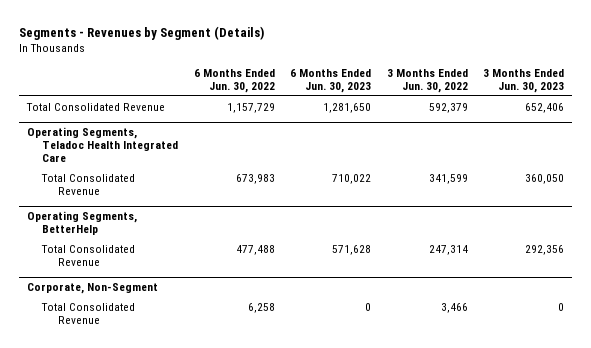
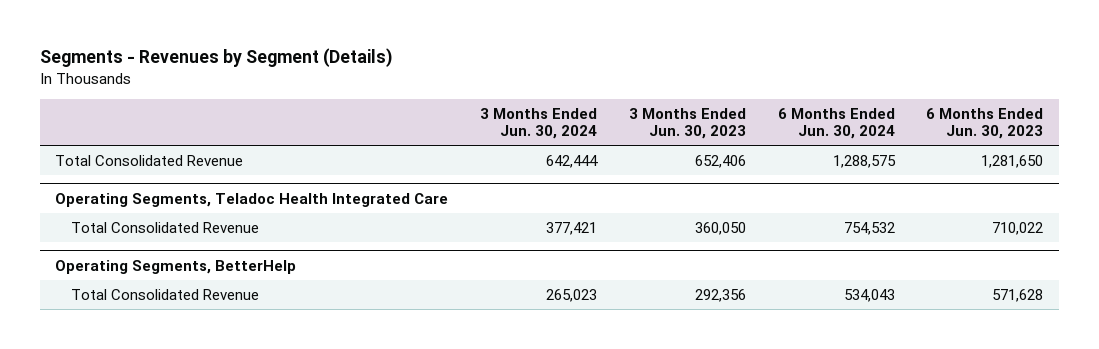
[193,69,275,94] 6 Months Ended Jun. 30, 2022 -> none
[386,69,468,94] 3 Months Ended Jun. 30, 2022 -> none
none -> [480,107,598,140] 3 Months Ended Jun. 30, 2024
none -> [777,107,895,140] 6 Months Ended Jun. 30, 2024
[27,283,159,295] Corporate, Non-Segment -> none
[41,302,136,324] Total Consolidated Revenue -> none

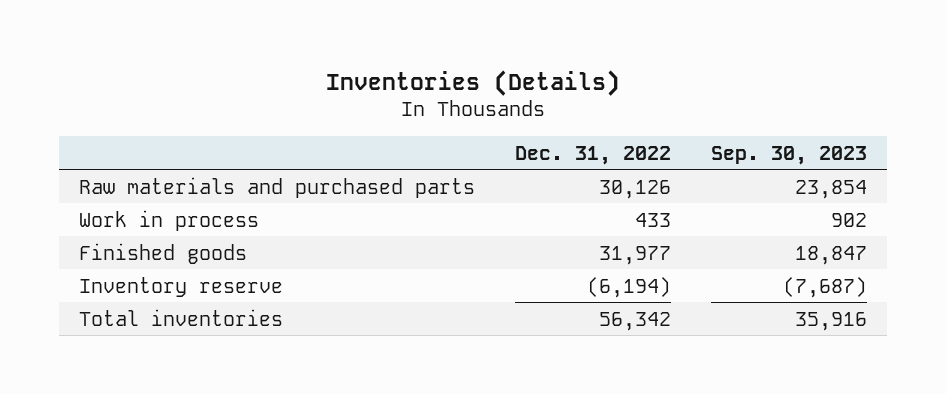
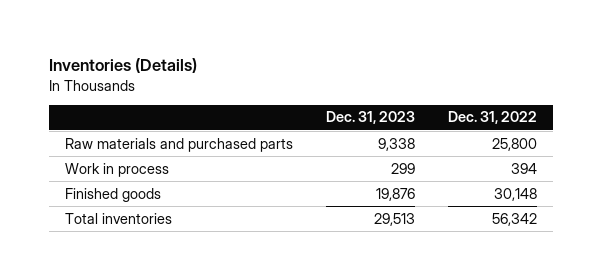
[710,145,867,165] Sep. 30, 2023 -> none
none -> [326,111,416,125] Dec. 31, 2023
[78,276,283,297] Inventory reserve -> none
[598,179,671,199] 30,126 -> [491,137,537,151] 25,800
[634,212,671,227] 433 -> [510,162,537,174] 394
[598,245,671,265] 31,977 -> [493,187,537,201] 30,148

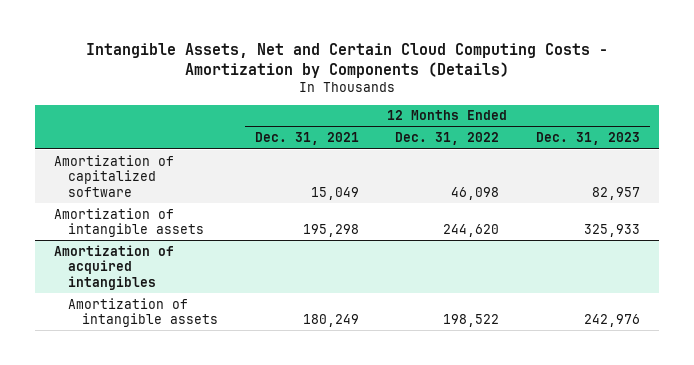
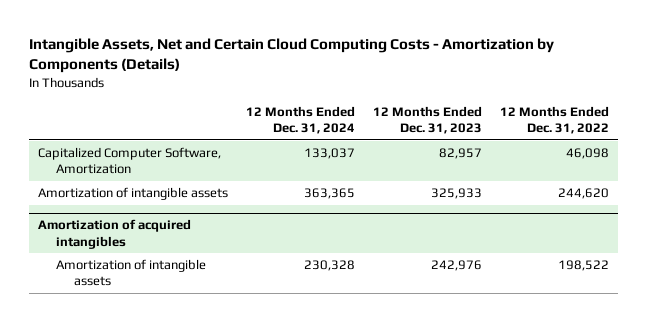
[254,132,359,146] Dec. 31, 2021 -> none
none -> [245,105,355,135] 12 Months Ended Dec. 31, 2024
[53,154,174,197] Amortization of capitalized software -> [37,147,221,175] Capitalized Computer Software, Amortization

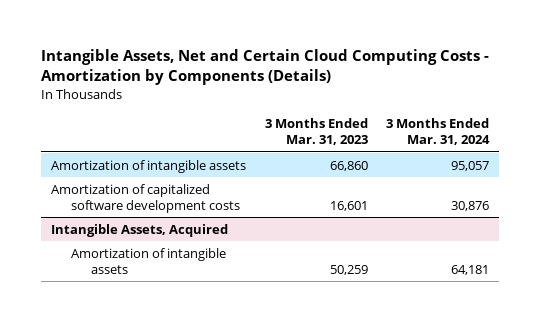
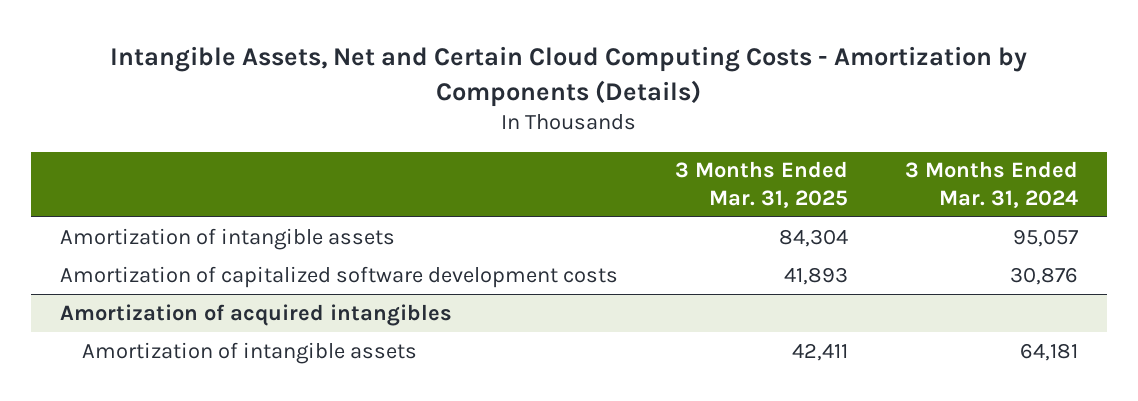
[264,118,368,146] 3 Months Ended Mar. 31, 2023 -> none
none -> [674,161,848,208] 3 Months Ended Mar. 31, 2025
[50,223,228,237] Intangible Assets, Acquired -> [59,303,452,326] Amortization of acquired intangibles

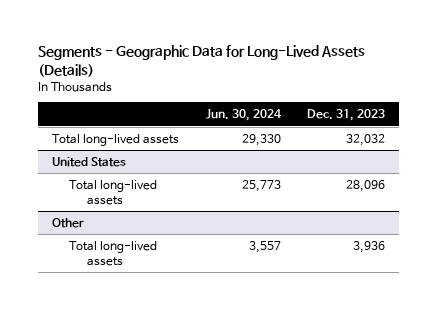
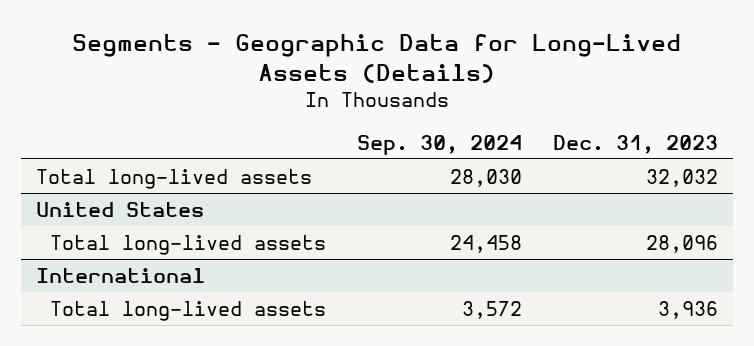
[205,109,282,122] Jun. 30, 2024 -> none
none -> [357,134,523,155] Sep. 30, 2024
[51,217,84,228] Other -> [36,267,206,283] International

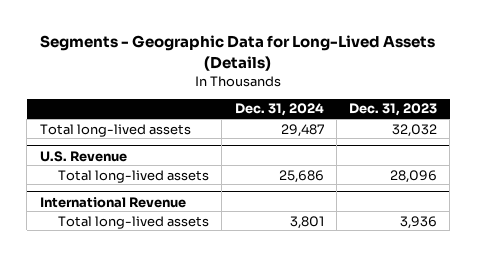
[357,134,523,155] Sep. 30, 2024 -> none
none -> [234,103,324,117] Dec. 31, 2024
[36,201,205,217] United States -> [39,150,127,162] U.S. Revenue
[36,267,206,283] International -> [39,196,186,208] International Revenue

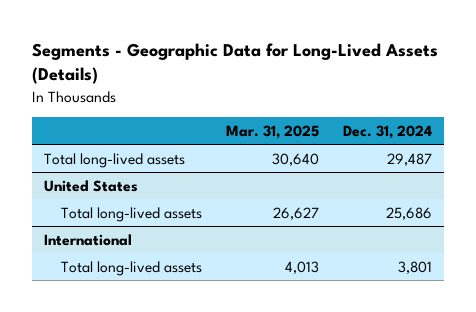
[349,103,438,117] Dec. 31, 2023 -> none
none -> [225,124,319,139] Mar. 31, 2025
[39,150,127,162] U.S. Revenue -> [43,179,138,192] United States
[39,196,186,208] International Revenue -> [43,233,132,246] International

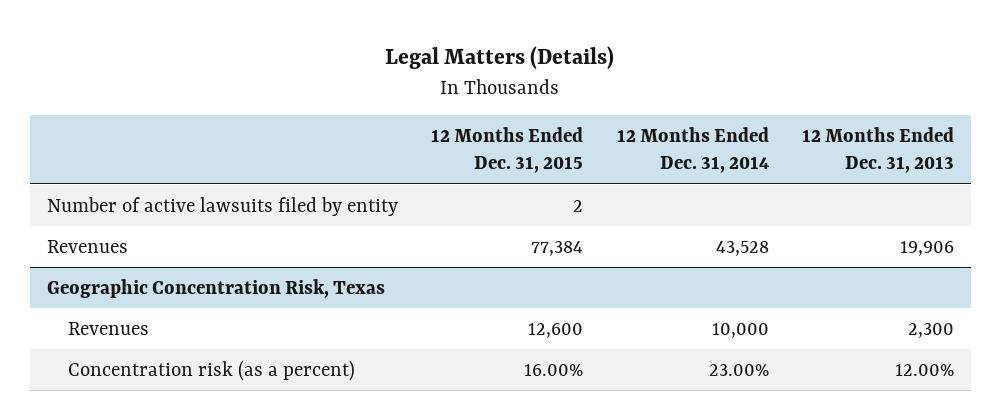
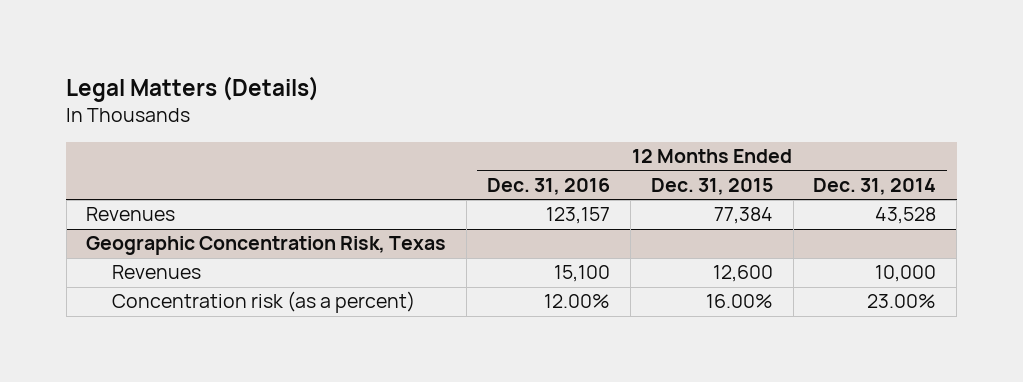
[801,127,954,173] 12 Months Ended Dec. 31, 2013 -> none
none -> [487,177,611,195] Dec. 31, 2016
[47,196,399,216] Number of active lawsuits filed by entity -> none

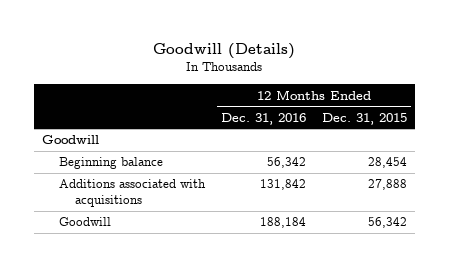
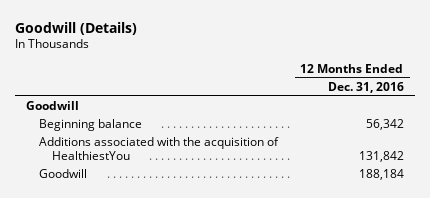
[321,112,407,125] Dec. 31, 2015 -> none
[58,179,206,208] Additions associated with acquisitions -> [39,137,280,160] Additions associated with the acquisition of HealthiestYou

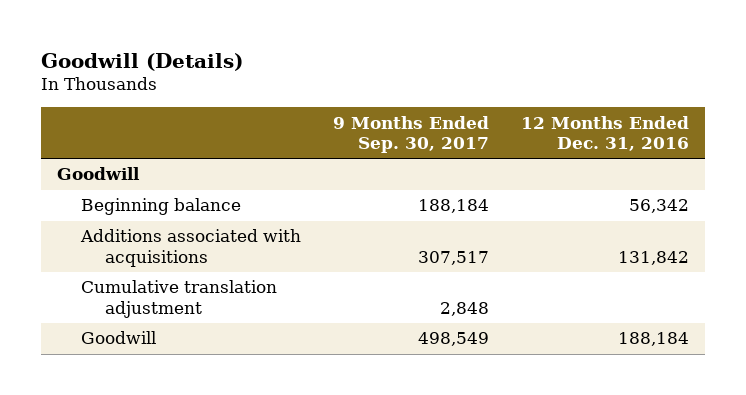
none -> [333,115,490,154] 9 Months Ended Sep. 30, 2017
[39,137,280,160] Additions associated with the acquisition of HealthiestYou -> [80,229,302,267] Additions associated with acquisitions
none -> [81,280,278,318] Cumulative translation adjustment

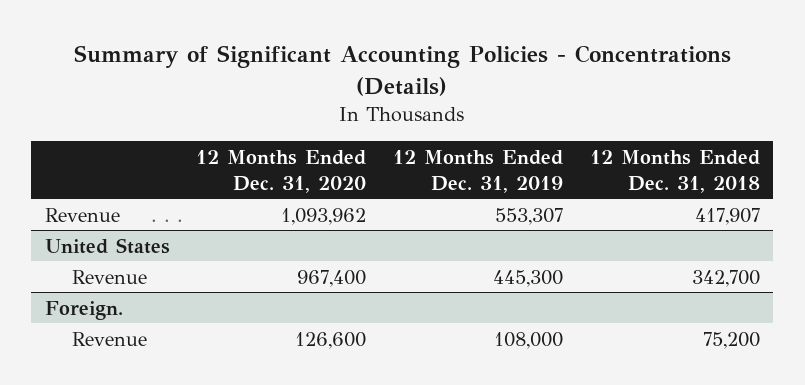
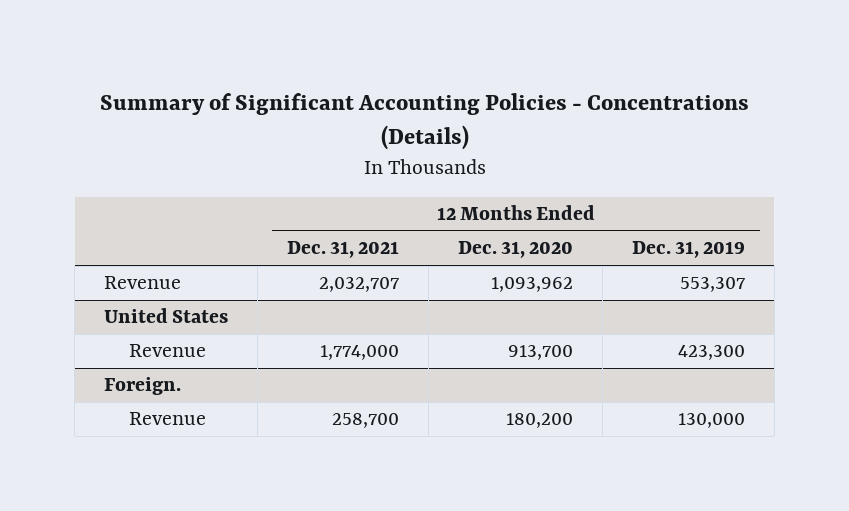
[589,149,760,193] 12 Months Ended Dec. 31, 2018 -> none
none -> [287,241,400,259] Dec. 31, 2021
[297,269,367,287] 967,400 -> [507,345,573,361] 913,700
[493,269,564,287] 445,300 -> [677,345,745,361] 423,300
[295,331,367,349] 126,600 -> [505,413,573,429] 180,200
[494,331,564,349] 108,000 -> [677,413,745,429] 130,000

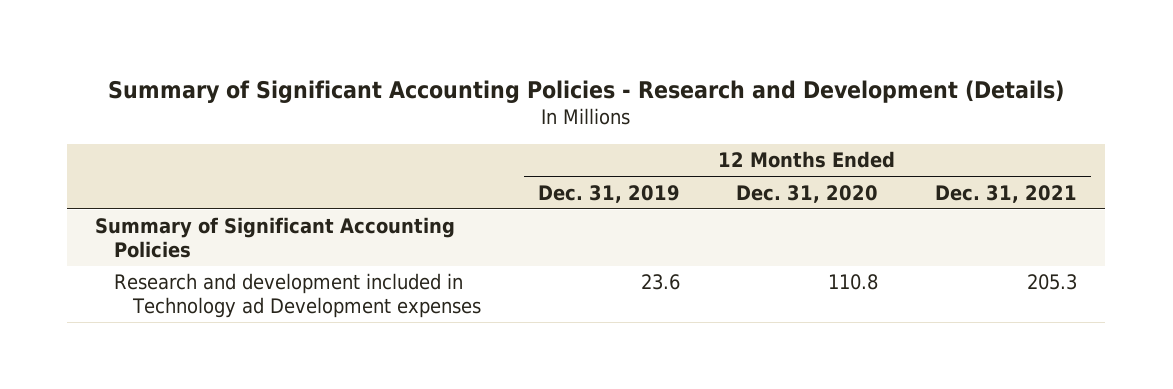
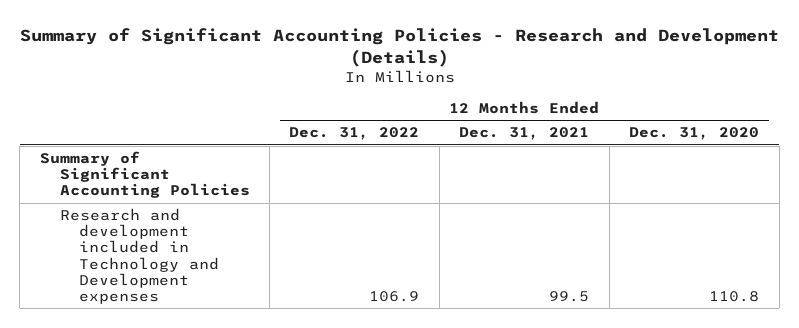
[537,184,680,203] Dec. 31, 2019 -> none
none -> [289,127,420,141] Dec. 31, 2022
[114,273,482,318] Research and development included in Technology ad Development expenses -> [59,208,220,304] Research and development included in Technology and Development expenses
[1027,274,1078,291] 205.3 -> [549,290,590,302] 99.5

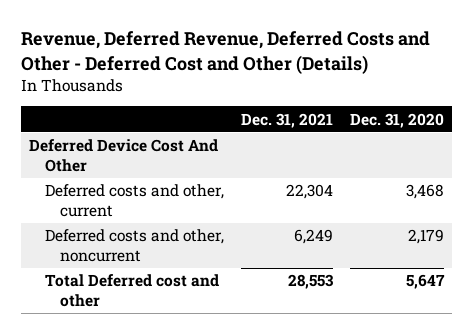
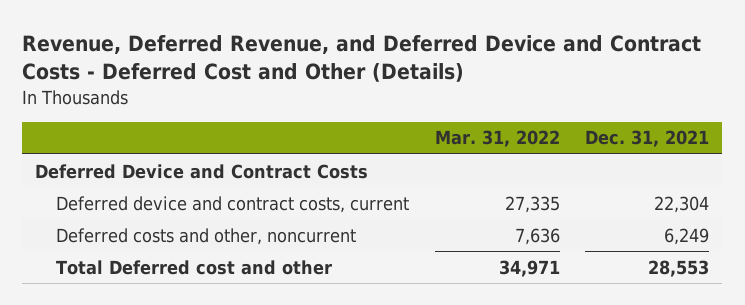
[20,31,430,74] Revenue, Deferred Revenue, Deferred Costs and Other - Deferred Cost and Other (Details) -> [22,34,702,83] Revenue, Deferred Revenue, and Deferred Device and Contract Costs - Deferred Cost and Other (Details)
[349,112,444,128] Dec. 31, 2020 -> none
none -> [434,130,560,148] Mar. 31, 2022
[29,139,219,173] Deferred Device Cost And Other -> [35,163,369,179] Deferred Device and Contract Costs
[44,184,224,218] Deferred costs and other, current -> [55,195,409,213] Deferred device and contract costs, current

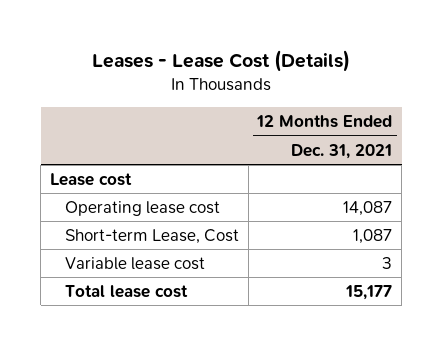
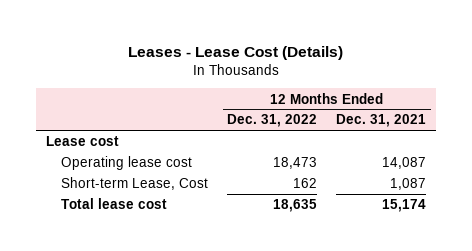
none -> [227,114,318,128] Dec. 31, 2022
[65,257,206,271] Variable lease cost -> none
[345,285,393,301] 15,177 -> [382,199,427,213] 15,174

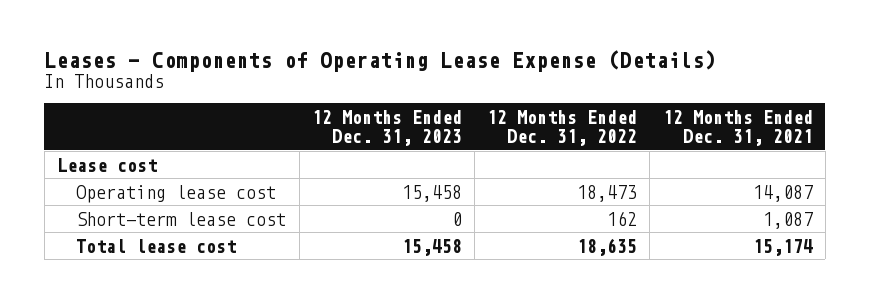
[127,45,343,60] Leases - Lease Cost (Details) -> [44,49,717,72] Leases - Components of Operating Lease Expense (Details)
none -> [311,110,462,147] 12 Months Ended Dec. 31, 2023
[61,177,209,191] Short-term Lease, Cost -> [76,211,287,226] Short-term lease cost

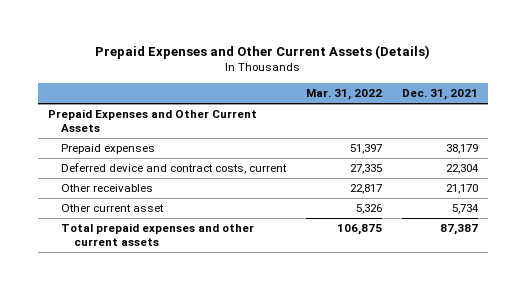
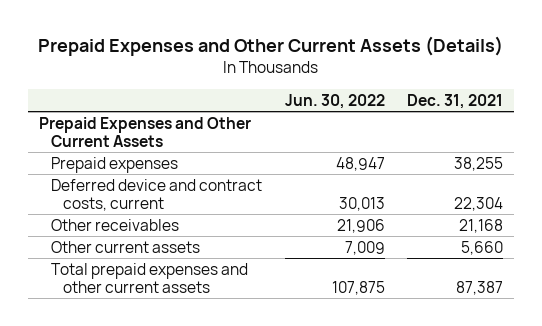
[305,89,382,101] Mar. 31, 2022 -> none
none -> [284,93,385,109] Jun. 30, 2022
[445,144,478,155] 38,179 -> [454,156,504,171] 38,255
[445,184,478,195] 21,170 -> [459,218,504,233] 21,168
[61,204,165,213] Other current asset -> [51,240,201,253] Other current assets
[451,204,479,215] 5,734 -> [461,240,504,255] 5,660

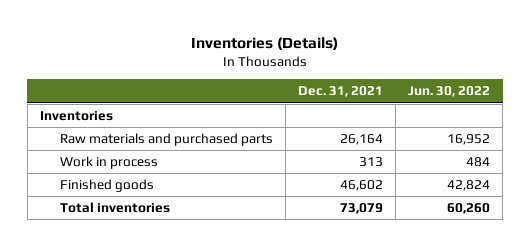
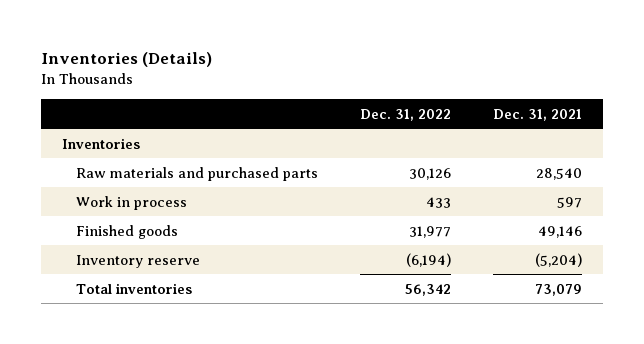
[408,86,491,98] Jun. 30, 2022 -> none
none -> [360,108,452,121] Dec. 31, 2022
[340,133,384,145] 26,164 -> [535,167,582,180] 28,540
[359,156,384,167] 313 -> [556,196,582,208] 597
[340,179,384,191] 46,602 -> [537,225,582,238] 49,146
none -> [76,254,201,268] Inventory reserve

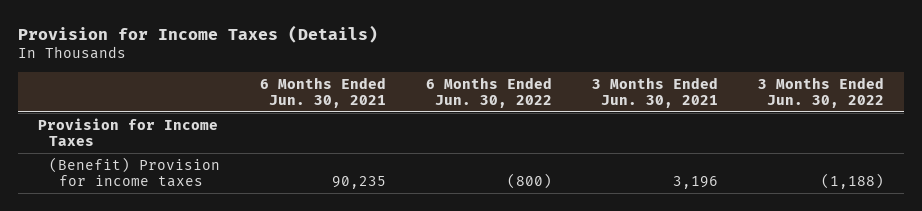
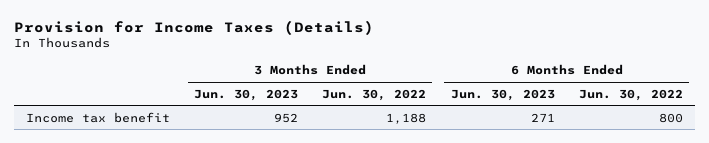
[259,76,386,108] 6 Months Ended Jun. 30, 2021 -> none
[591,76,718,108] 3 Months Ended Jun. 30, 2021 -> none
none -> [194,88,299,101] Jun. 30, 2023
none -> [450,88,555,101] Jun. 30, 2023
[38,117,219,146] Provision for Income Taxes -> none
[48,156,220,187] (Benefit) Provision for income taxes -> [25,111,170,123] Income tax benefit
[506,172,552,189] (800) -> [658,112,683,123] 800
[820,172,884,189] (1,188) -> [386,112,427,124] 1,188

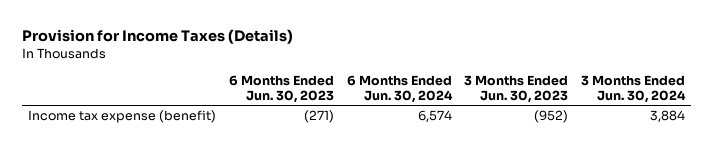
[322,88,427,101] Jun. 30, 2022 -> none
[578,88,683,101] Jun. 30, 2022 -> none
none -> [346,74,453,104] 6 Months Ended Jun. 30, 2024
none -> [581,74,687,104] 3 Months Ended Jun. 30, 2024
[25,111,170,123] Income tax benefit -> [28,110,217,124] Income tax expense (benefit)
[274,112,299,123] 952 -> [534,110,569,124] (952)
[530,112,555,122] 271 -> [304,110,335,124] (271)

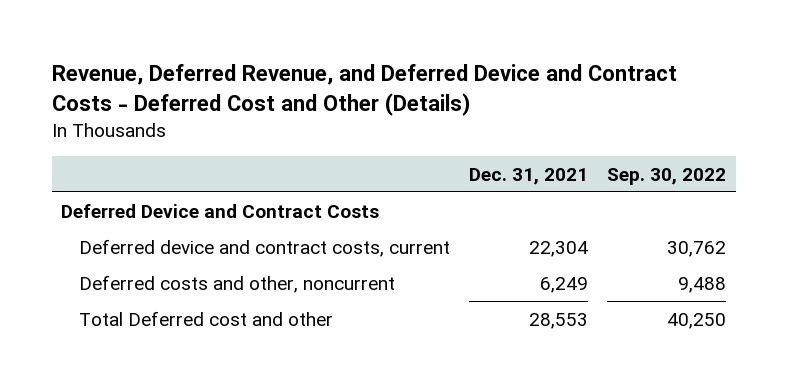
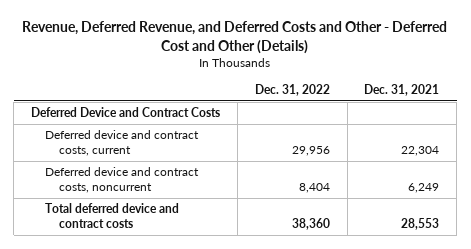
[51,64,677,117] Revenue, Deferred Revenue, and Deferred Device and Contract Costs - Deferred Cost and Other (Details) -> [22,21,448,55] Revenue, Deferred Revenue, and Deferred Costs and Other - Deferred Cost and Other (Details)
[607,167,727,185] Sep. 30, 2022 -> none
none -> [254,84,330,97] Dec. 31, 2022
[78,274,395,293] Deferred costs and other, noncurrent -> [45,167,200,194] Deferred device and contract costs, noncurrent
[78,310,333,326] Total Deferred cost and other -> [45,203,180,229] Total deferred device and contract costs

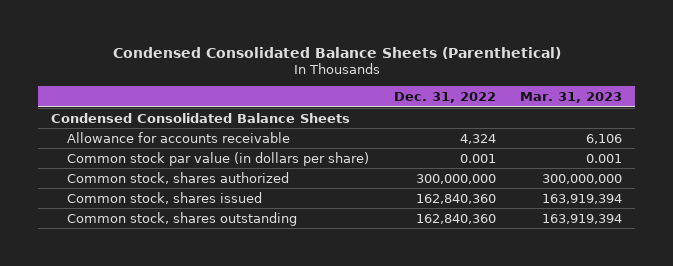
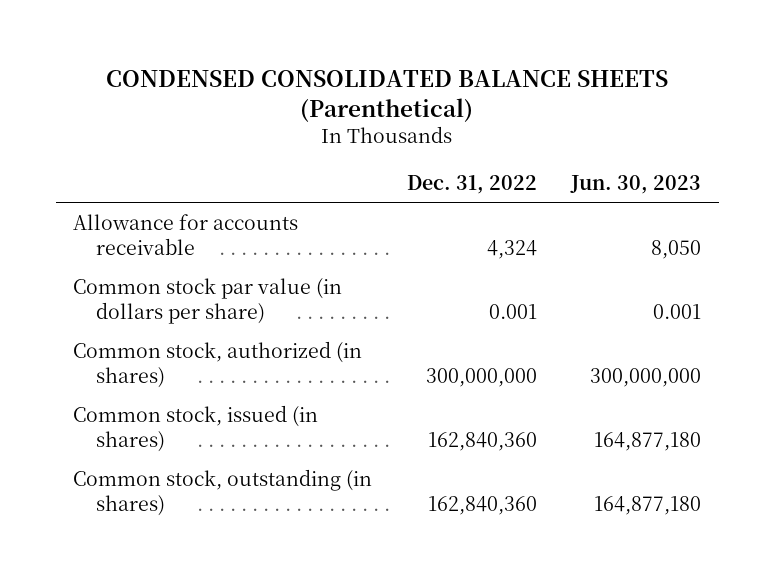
[112,46,561,59] Condensed Consolidated Balance Sheets (Parenthetical) -> [106,69,669,122] CONDENSED CONSOLIDATED BALANCE SHEETS (Parenthetical)
[520,92,623,104] Mar. 31, 2023 -> none
none -> [570,174,702,194] Jun. 30, 2023
[50,112,350,123] Condensed Consolidated Balance Sheets -> none
[66,171,289,184] Common stock, shares authorized -> [73,340,363,388] Common stock, authorized (in shares)
[66,191,262,204] Common stock, shares issued -> [73,404,319,452] Common stock, issued (in shares)
[66,211,297,226] Common stock, shares outstanding -> [73,468,373,516] Common stock, outstanding (in shares)

